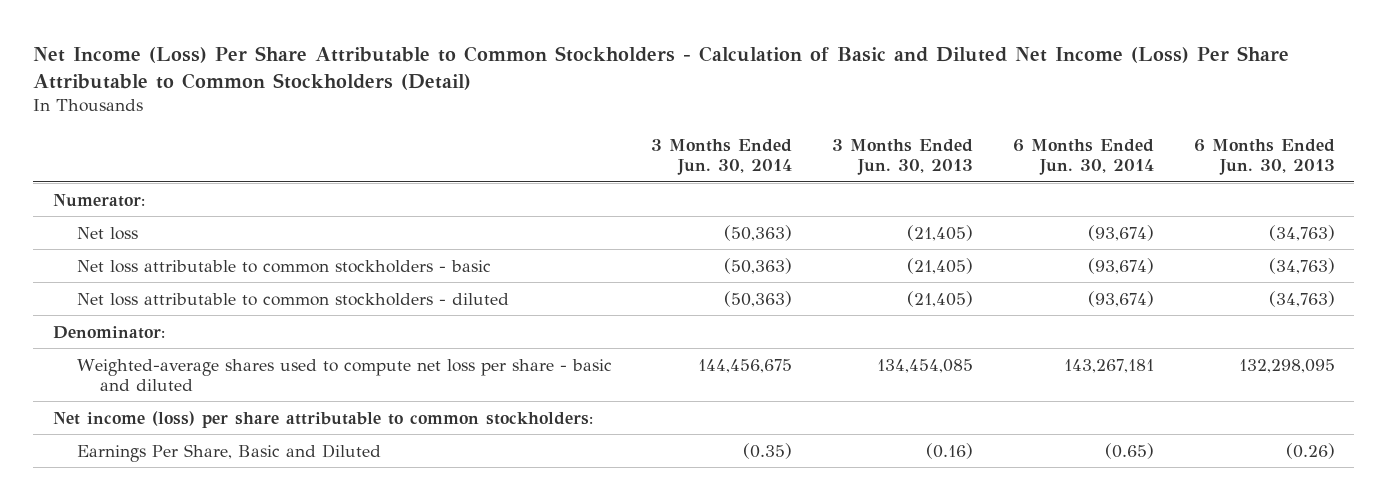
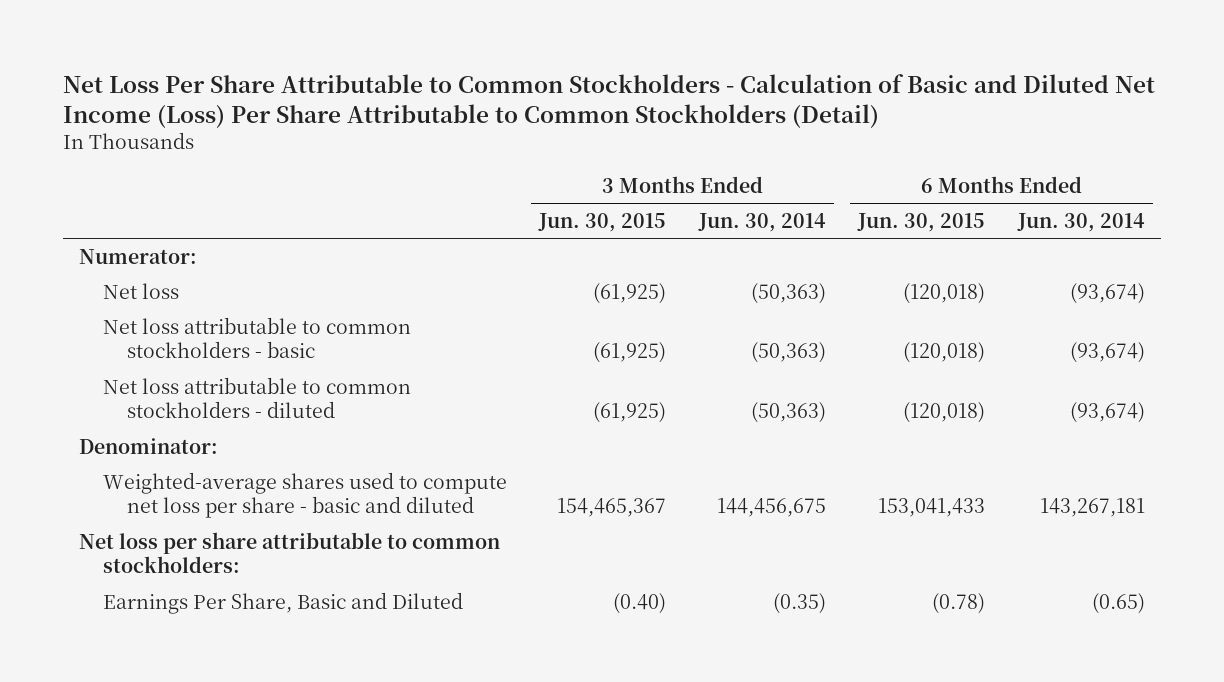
[33,45,1290,90] Net Income (Loss) Per Share Attributable to Common Stockholders - Calculation of Basic and Diluted Net Income (Loss) Per Share Attributable to Common Stockholders (Detail) -> [62,73,1155,128] Net Loss Per Share Attributable to Common Stockholders - Calculation of Basic and Diluted Net Income (Loss) Per Share Attributable to Common Stockholders (Detail)
[832,139,974,176] 3 Months Ended Jun. 30, 2013 -> none
[1193,139,1335,176] 6 Months Ended Jun. 30, 2013 -> none
none -> [538,212,667,232] Jun. 30, 2015
none -> [857,212,986,232] Jun. 30, 2015
[53,410,594,428] Net income (loss) per share attributable to common stockholders: -> [78,531,500,574] Net loss per share attributable to common stockholders:

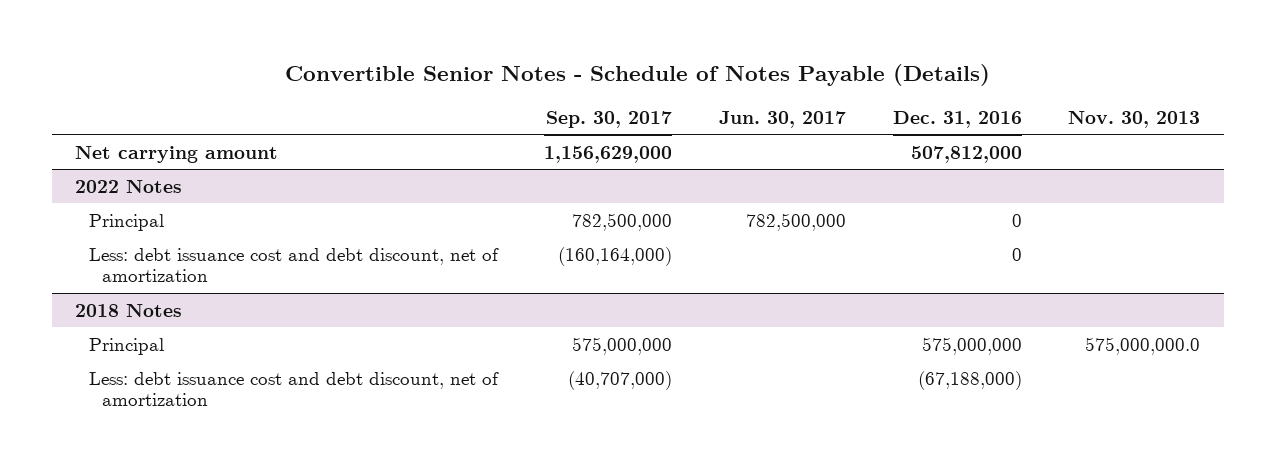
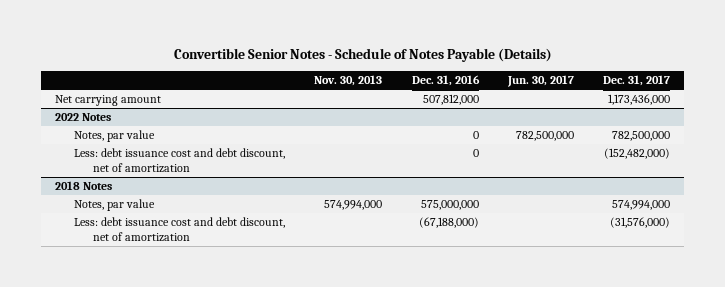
[546,110,673,128] Sep. 30, 2017 -> none
none -> [602,75,670,87] Dec. 31, 2017
[88,213,164,231] Principal -> [74,130,156,143] Notes, par value
[88,337,164,355] Principal -> none
none -> [74,199,156,212] Notes, par value

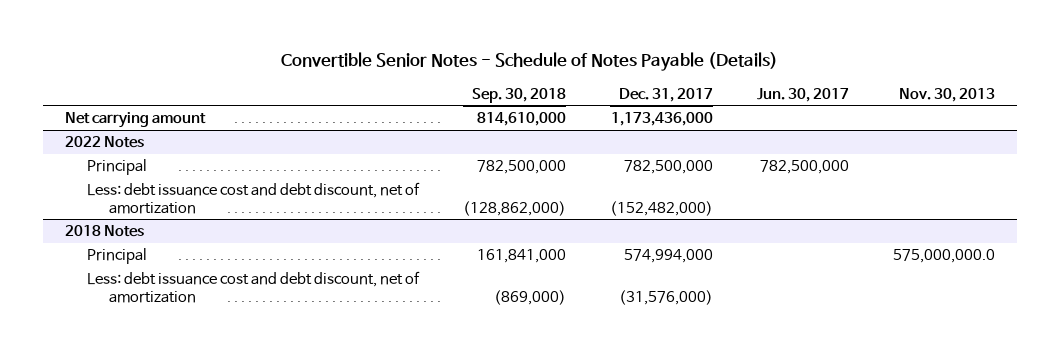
[411,75,480,87] Dec. 31, 2016 -> none
none -> [471,87,566,103] Sep. 30, 2018
[74,130,156,143] Notes, par value -> [86,159,147,176] Principal
[74,199,156,212] Notes, par value -> none
none -> [86,248,147,265] Principal

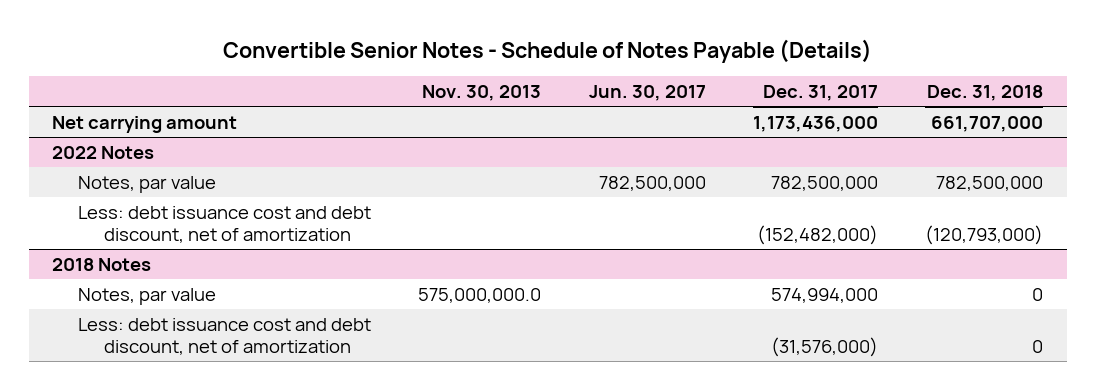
[471,87,566,103] Sep. 30, 2018 -> none
none -> [927,84,1044,101] Dec. 31, 2018
[86,159,147,176] Principal -> [78,175,217,193] Notes, par value
[86,248,147,265] Principal -> [78,287,217,305] Notes, par value

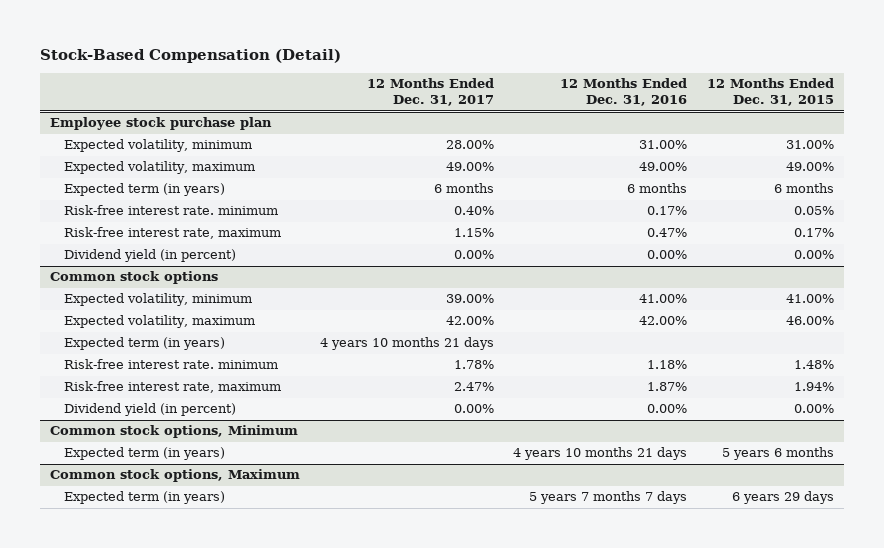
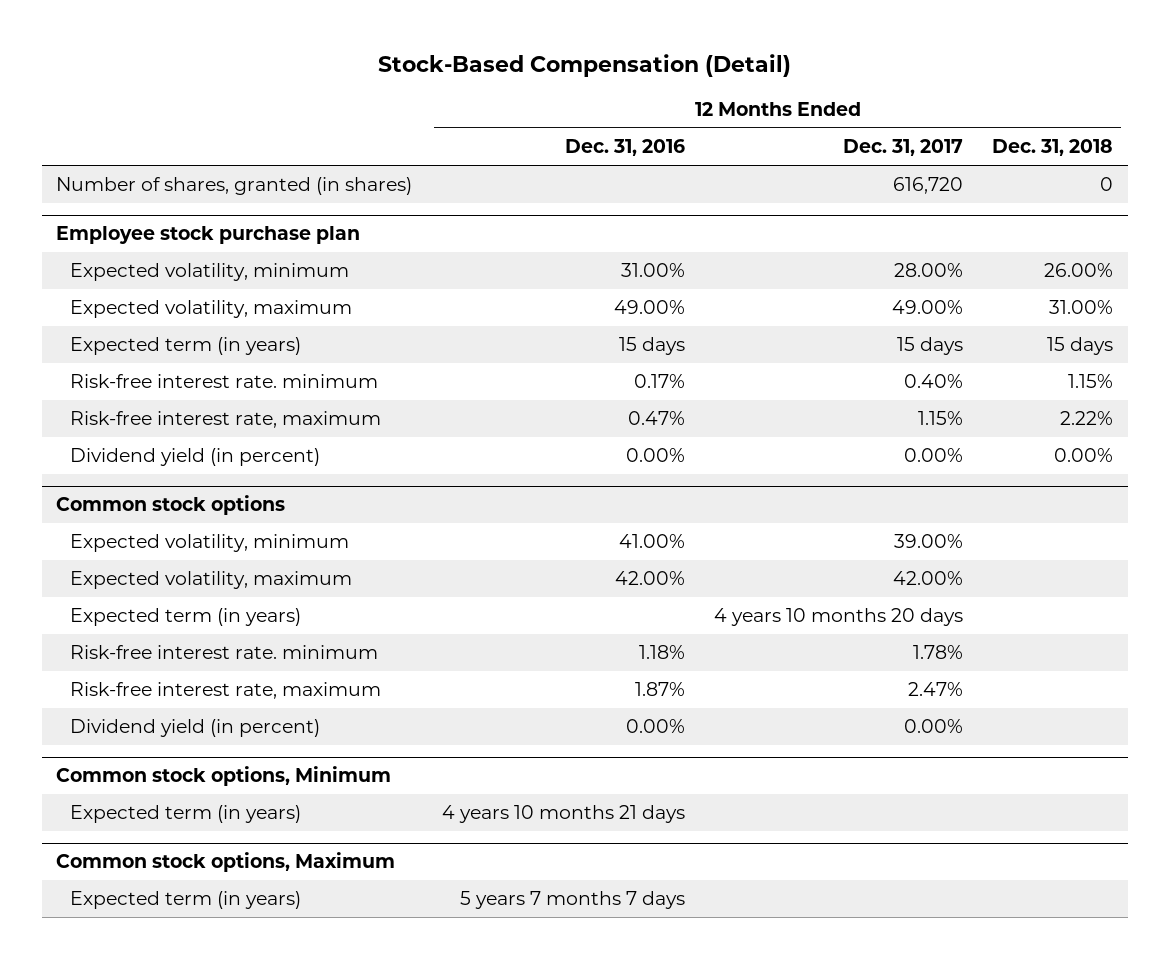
[706,78,834,107] 12 Months Ended Dec. 31, 2015 -> none
none -> [992,139,1114,157] Dec. 31, 2018
none -> [56,177,413,196] Number of shares, granted (in shares)
[433,183,494,194] 6 months -> [897,337,964,356] 15 days
[627,183,688,194] 6 months -> [618,337,685,356] 15 days
[319,337,494,351] 4 years 10 months 21 days -> [714,608,964,627] 4 years 10 months 20 days

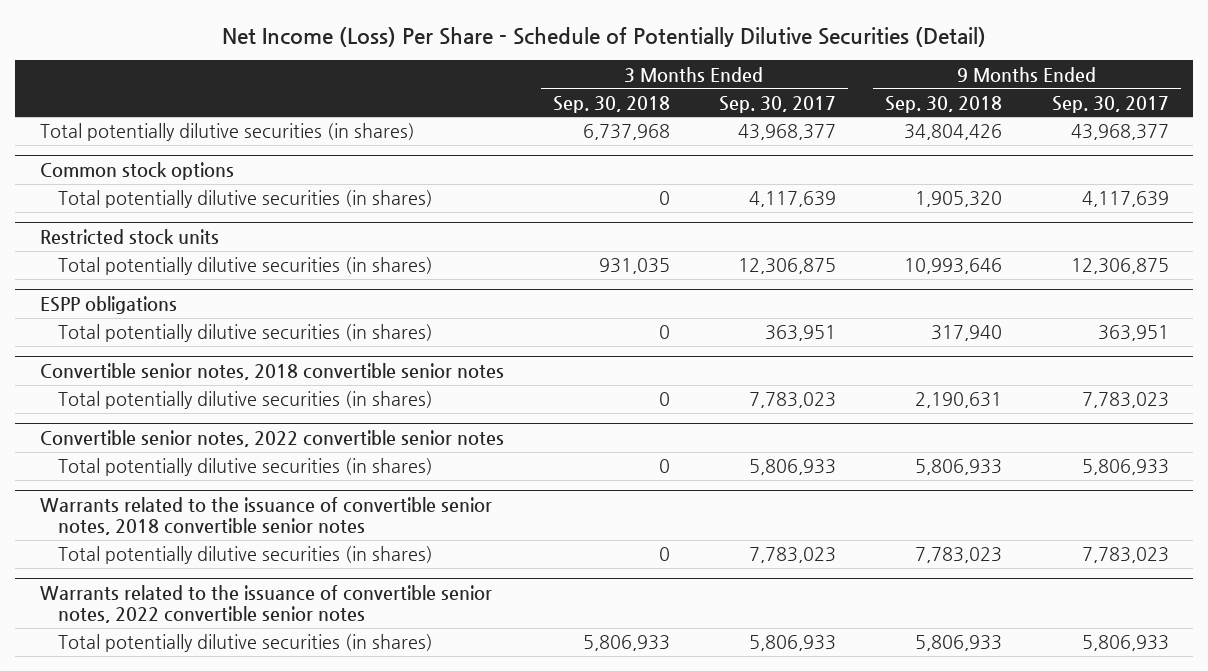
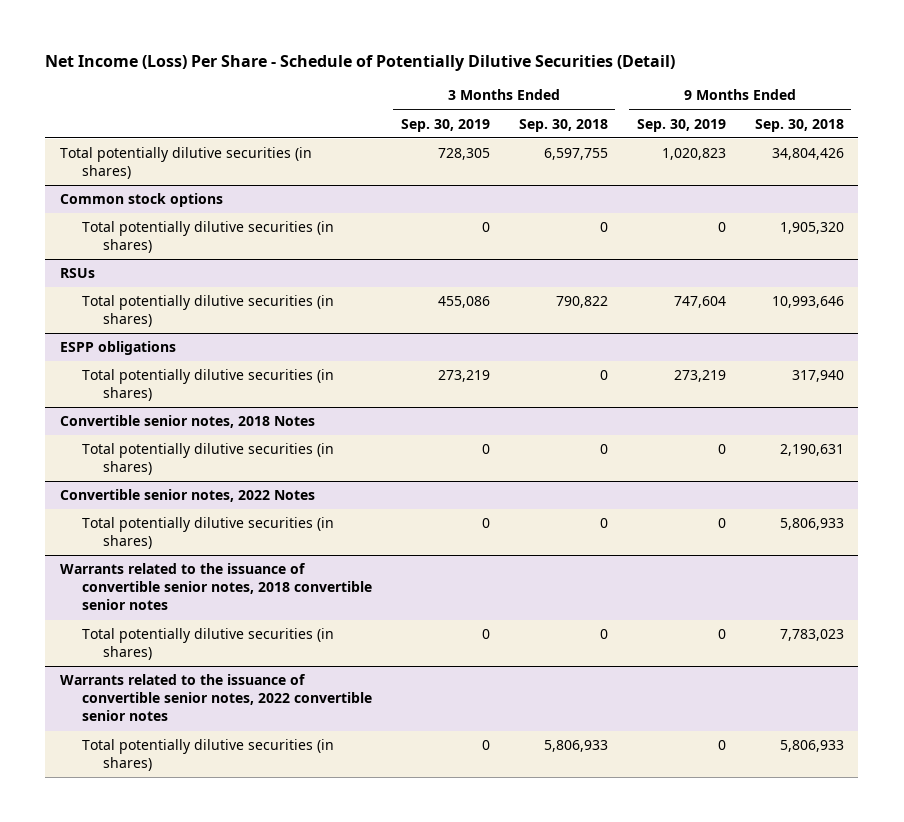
[719,95,837,113] Sep. 30, 2017 -> none
[1051,95,1169,113] Sep. 30, 2017 -> none
none -> [400,118,490,132] Sep. 30, 2019
none -> [636,118,726,132] Sep. 30, 2019
[582,124,670,141] 6,737,968 -> [543,148,608,161] 6,597,755
[39,228,219,245] Restricted stock units -> [59,268,95,279] RSUs
[598,258,670,275] 931,035 -> [555,296,608,309] 790,822
[39,362,504,380] Convertible senior notes, 2018 convertible senior notes -> [59,415,315,429] Convertible senior notes, 2018 Notes
[39,429,504,447] Convertible senior notes, 2022 convertible senior notes -> [59,489,315,503] Convertible senior notes, 2022 Notes

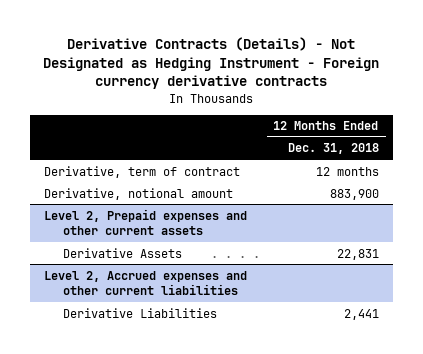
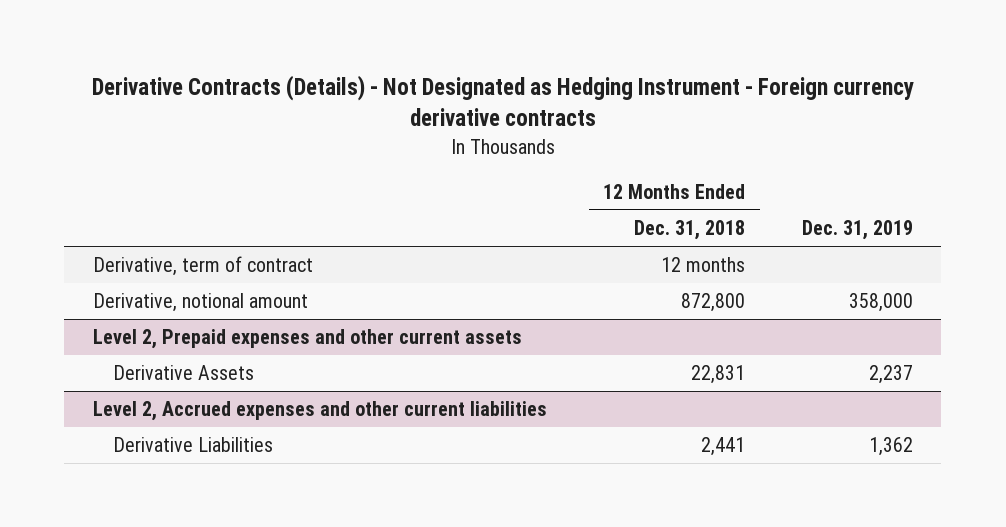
none -> [802,220,914,241] Dec. 31, 2019
[329,188,379,200] 883,900 -> [681,293,746,313] 872,800

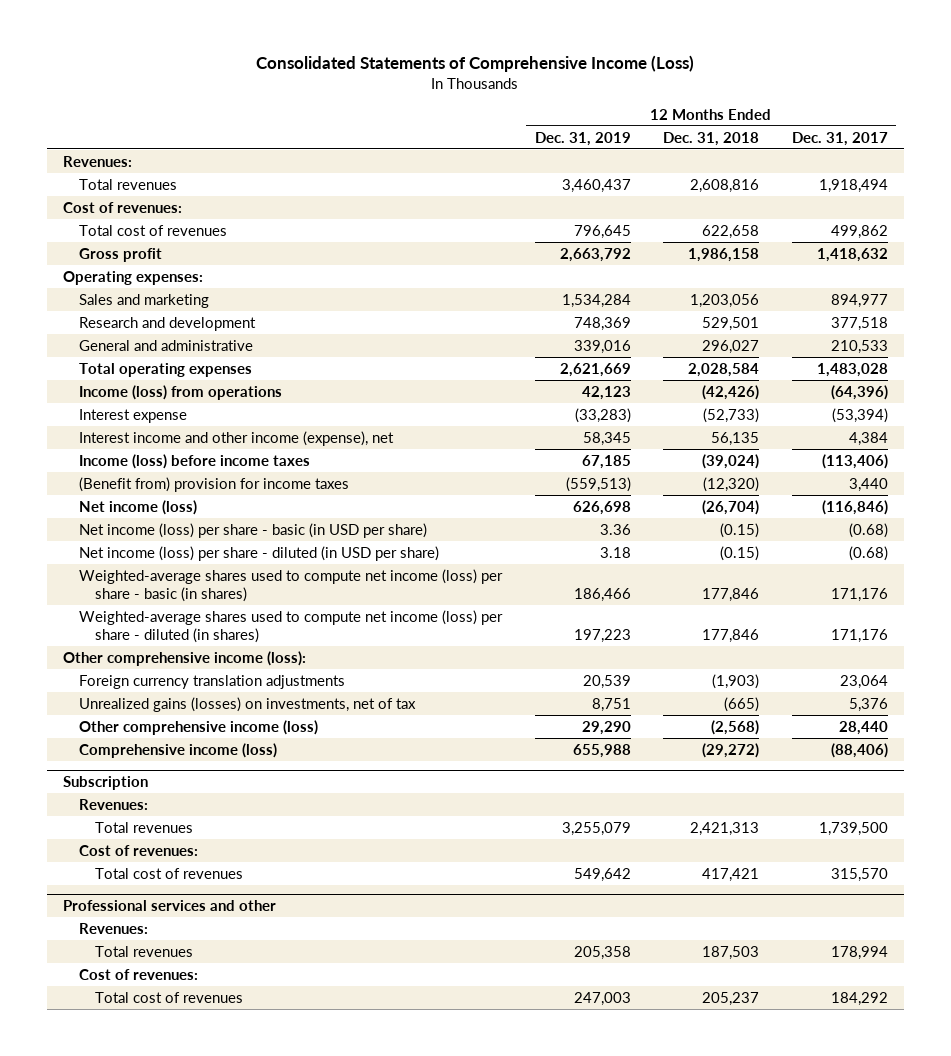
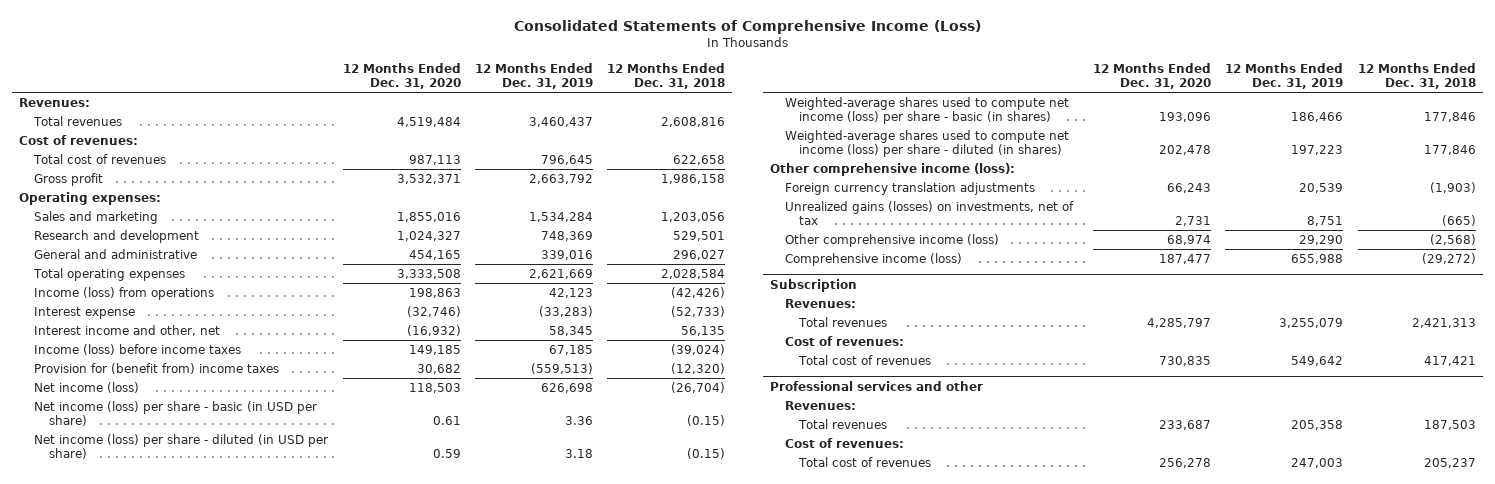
[791,131,888,146] Dec. 31, 2017 -> none
none -> [342,63,461,89] 12 Months Ended Dec. 31, 2020
[79,430,395,446] Interest income and other income (expense), net -> [34,324,221,336] Interest income and other, net
[79,476,350,492] (Benefit from) provision for income taxes -> [34,362,280,374] Provision for (benefit from) income taxes

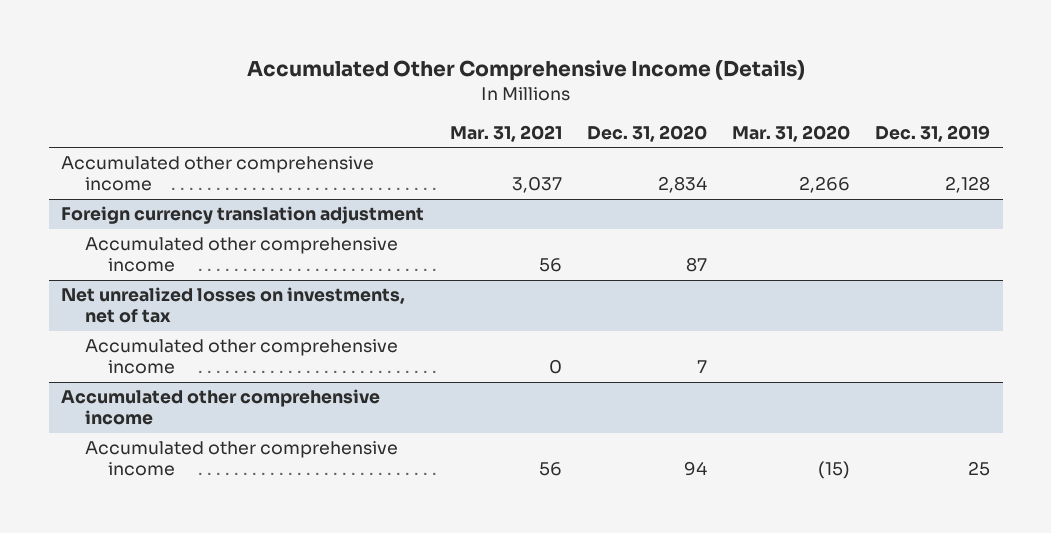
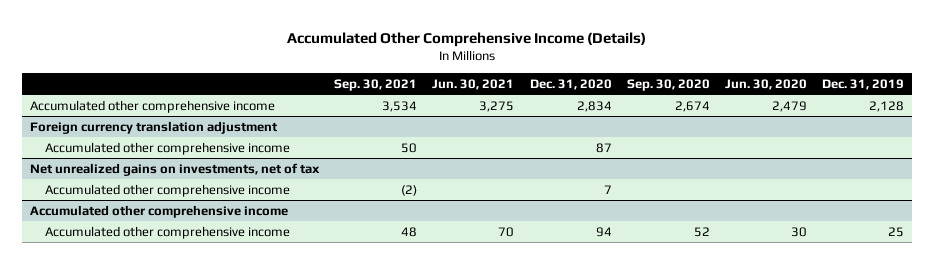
[449,124,562,142] Mar. 31, 2021 -> none
[731,124,850,142] Mar. 31, 2020 -> none
none -> [334,79,418,92] Sep. 30, 2021
none -> [432,79,515,91] Jun. 30, 2021
none -> [626,79,710,92] Sep. 30, 2020
none -> [724,79,807,91] Jun. 30, 2020
[61,287,406,324] Net unrealized losses on investments, net of tax -> [29,162,320,176] Net unrealized gains on investments, net of tax

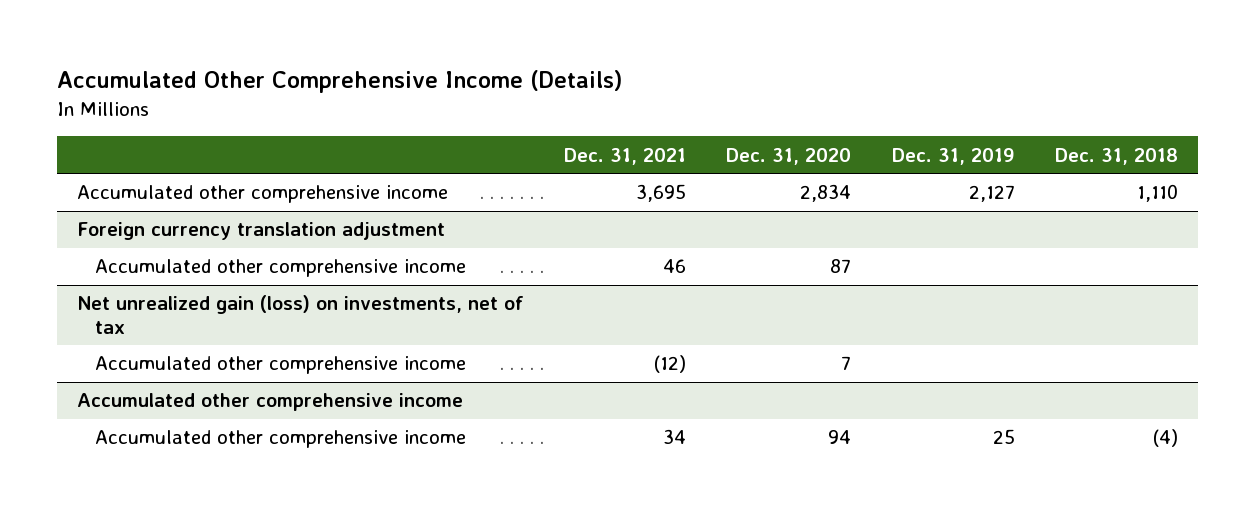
[334,79,418,92] Sep. 30, 2021 -> none
[432,79,515,91] Jun. 30, 2021 -> none
[626,79,710,92] Sep. 30, 2020 -> none
[724,79,807,91] Jun. 30, 2020 -> none
none -> [563,147,686,165] Dec. 31, 2021
none -> [1054,147,1178,165] Dec. 31, 2018
[869,100,905,112] 2,128 -> [968,185,1015,203] 2,127
[29,162,320,176] Net unrealized gains on investments, net of tax -> [76,295,524,335] Net unrealized gain (loss) on investments, net of tax

